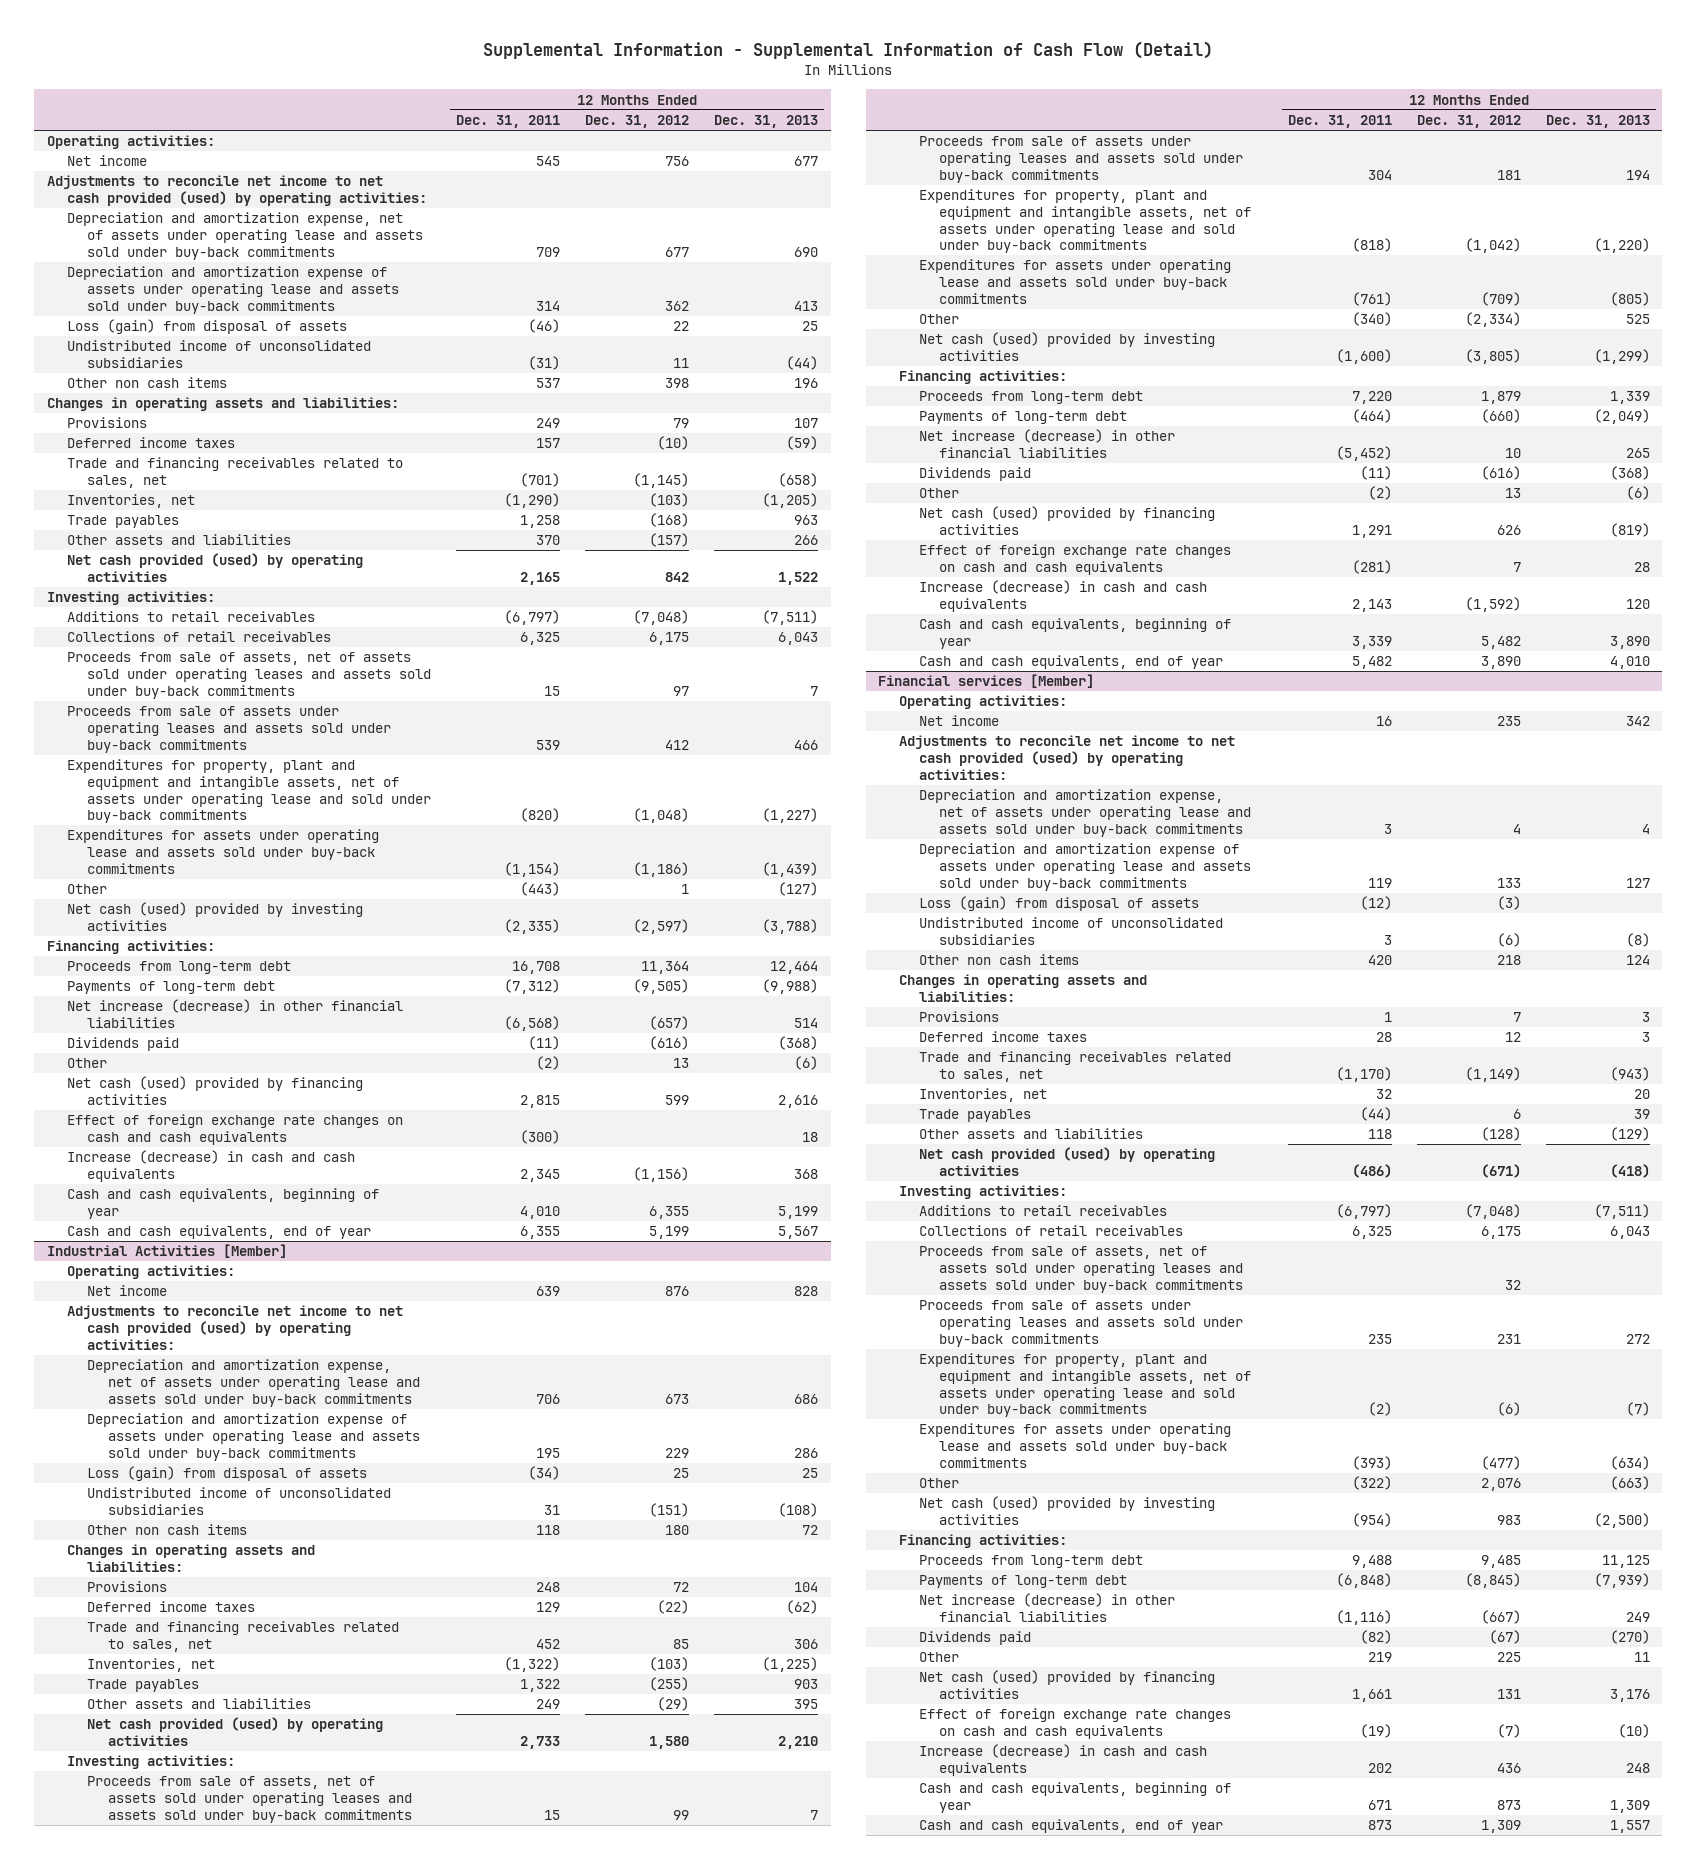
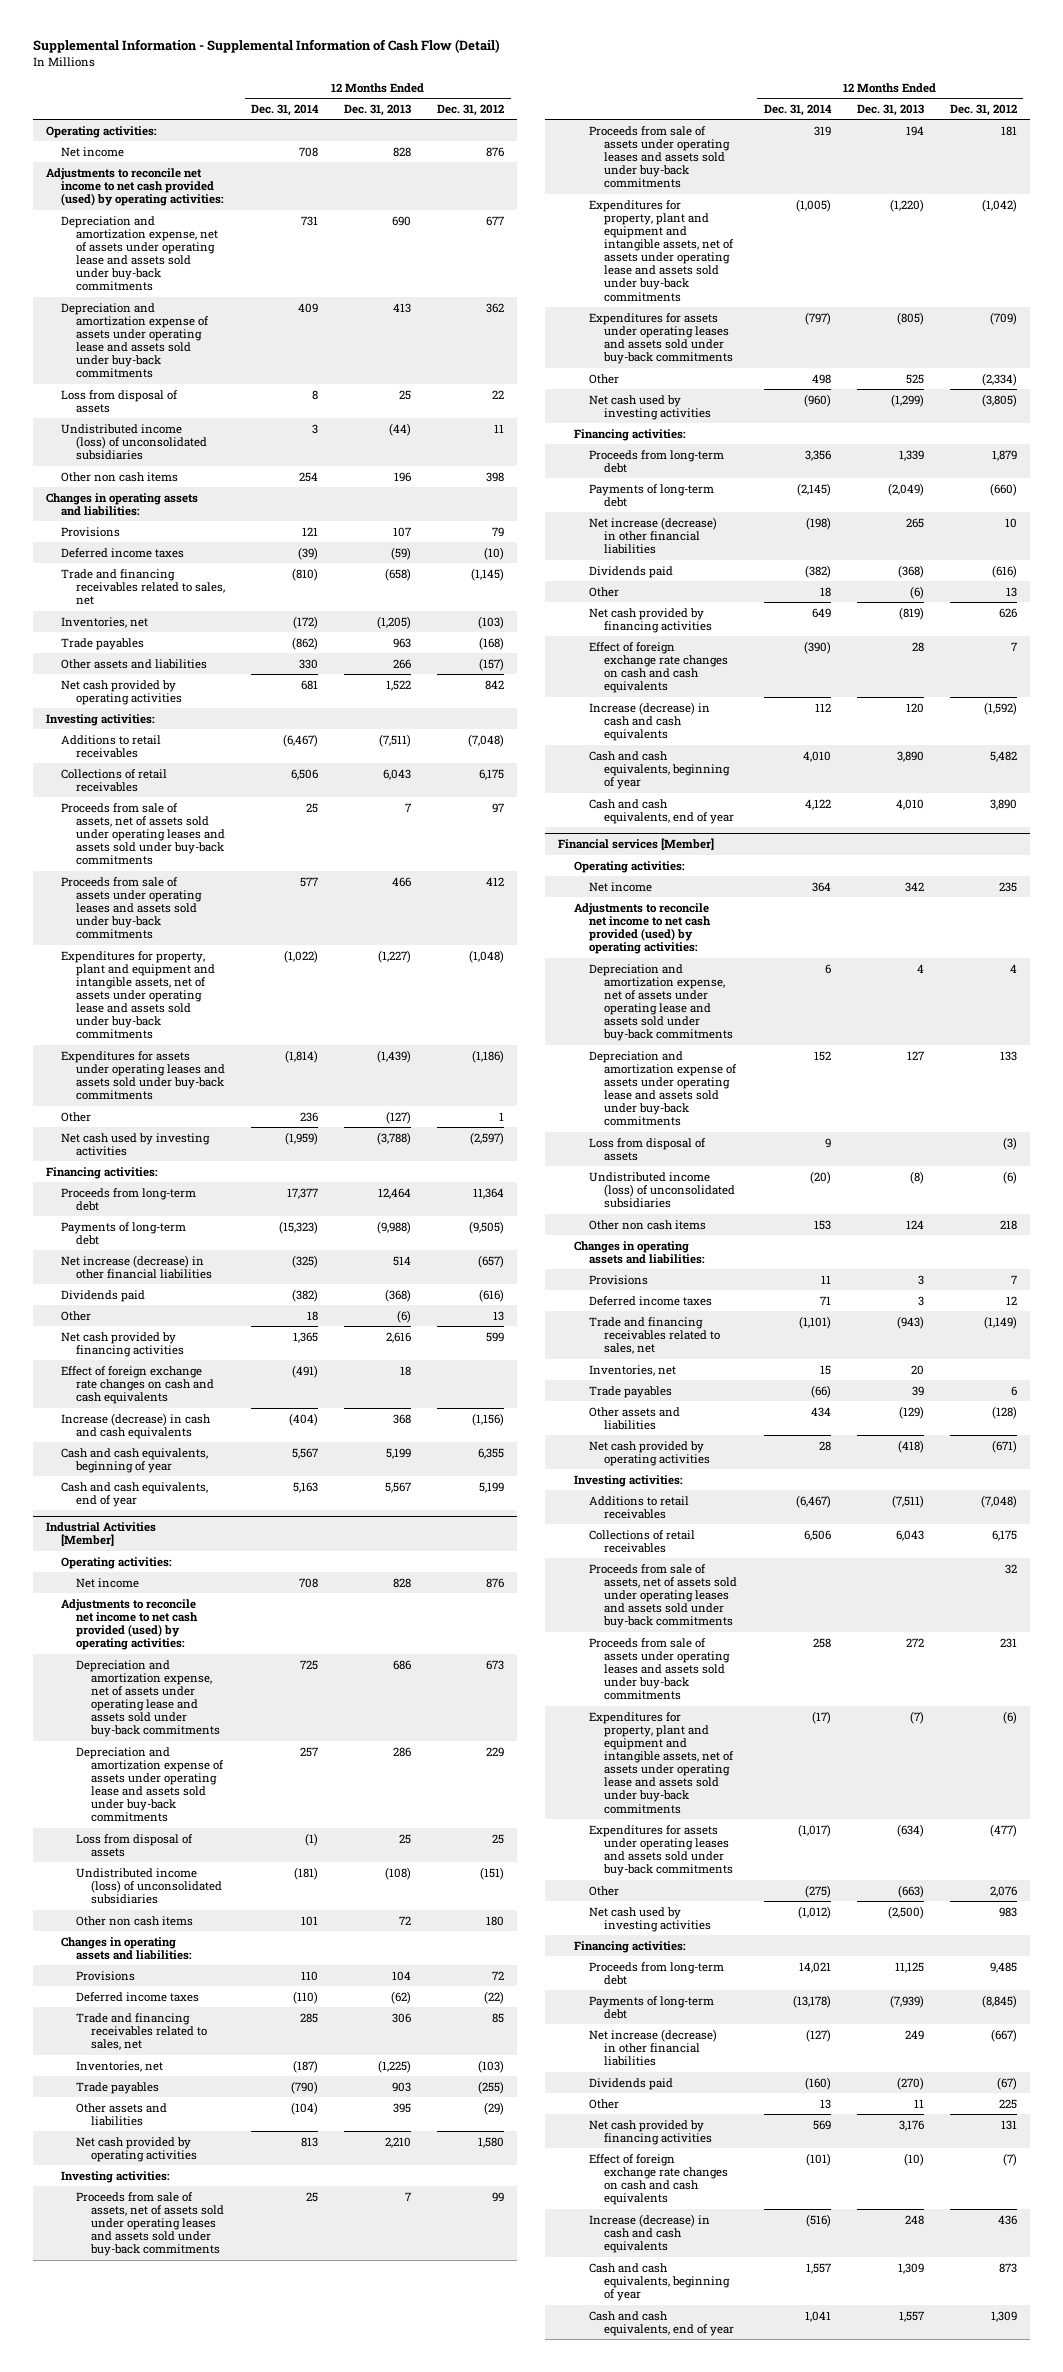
[456,115,561,129] Dec. 31, 2011 -> none
none -> [251,103,320,116] Dec. 31, 2014
[665,156,690,167] 756 -> [486,146,505,157] 876
[794,156,819,167] 677 -> [393,146,412,157] 828
[66,319,347,335] Loss (gain) from disposal of assets -> [61,389,179,413] Loss from disposal of assets
[66,340,371,369] Undistributed income of unconsolidated subsidiaries -> [61,423,208,460] Undistributed income (loss) of unconsolidated subsidiaries
[66,553,363,583] Net cash provided (used) by operating activities -> [61,679,183,705] Net cash provided by operating activities
[66,759,432,824] Expenditures for property, plant and equipment and intangible assets, net of assets under operating lease and sold under buy-back commitments -> [61,950,216,1040] Expenditures for property, plant and equipment and intangible assets, net of assets under operating lease and assets sold under buy-back commitments
[66,829,379,874] Expenditures for assets under operating lease and assets sold under buy-back commitments -> [61,1050,226,1101] Expenditures for assets under operating leases and assets sold under buy-back commitments
[66,902,363,932] Net cash (used) provided by investing activities -> [61,1132,211,1156] Net cash used by investing activities
[66,1076,363,1106] Net cash (used) provided by financing activities -> [61,1331,185,1357] Net cash provided by financing activities
[87,1466,368,1482] Loss (gain) from disposal of assets -> [76,1833,194,1857] Loss from disposal of assets
[87,1487,392,1516] Undistributed income of unconsolidated subsidiaries -> [76,1867,223,1904] Undistributed income (loss) of unconsolidated subsidiaries
[87,1717,384,1747] Net cash provided (used) by operating activities -> [76,2136,198,2162] Net cash provided by operating activities
[919,189,1252,254] Expenditures for property, plant and equipment and intangible assets, net of assets under operating lease and sold under buy-back commitments -> [588,199,734,302] Expenditures for property, plant and equipment and intangible assets, net of assets under operating lease and assets sold under buy-back commitments
[919,259,1232,304] Expenditures for assets under operating lease and assets sold under buy-back commitments -> [588,312,733,365] Expenditures for assets under operating leases and assets sold under buy-back commitments
[919,332,1216,362] Net cash (used) provided by investing activities -> [588,394,711,420] Net cash used by investing activities
[919,506,1216,536] Net cash (used) provided by financing activities -> [588,607,712,633] Net cash provided by financing activities
[919,896,1200,912] Loss (gain) from disposal of assets -> [588,1137,706,1161] Loss from disposal of assets
[919,917,1224,946] Undistributed income of unconsolidated subsidiaries -> [588,1171,735,1208] Undistributed income (loss) of unconsolidated subsidiaries
[919,1147,1216,1177] Net cash provided (used) by operating activities -> [588,1440,710,1466] Net cash provided by operating activities
[919,1353,1252,1418] Expenditures for property, plant and equipment and intangible assets, net of assets under operating lease and sold under buy-back commitments -> [588,1711,734,1814] Expenditures for property, plant and equipment and intangible assets, net of assets under operating lease and assets sold under buy-back commitments
[919,1423,1232,1468] Expenditures for assets under operating lease and assets sold under buy-back commitments -> [588,1824,733,1877] Expenditures for assets under operating leases and assets sold under buy-back commitments
[919,1496,1216,1526] Net cash (used) provided by investing activities -> [588,1906,711,1932] Net cash used by investing activities
[919,1670,1216,1700] Net cash (used) provided by financing activities -> [588,2119,712,2145] Net cash provided by financing activities

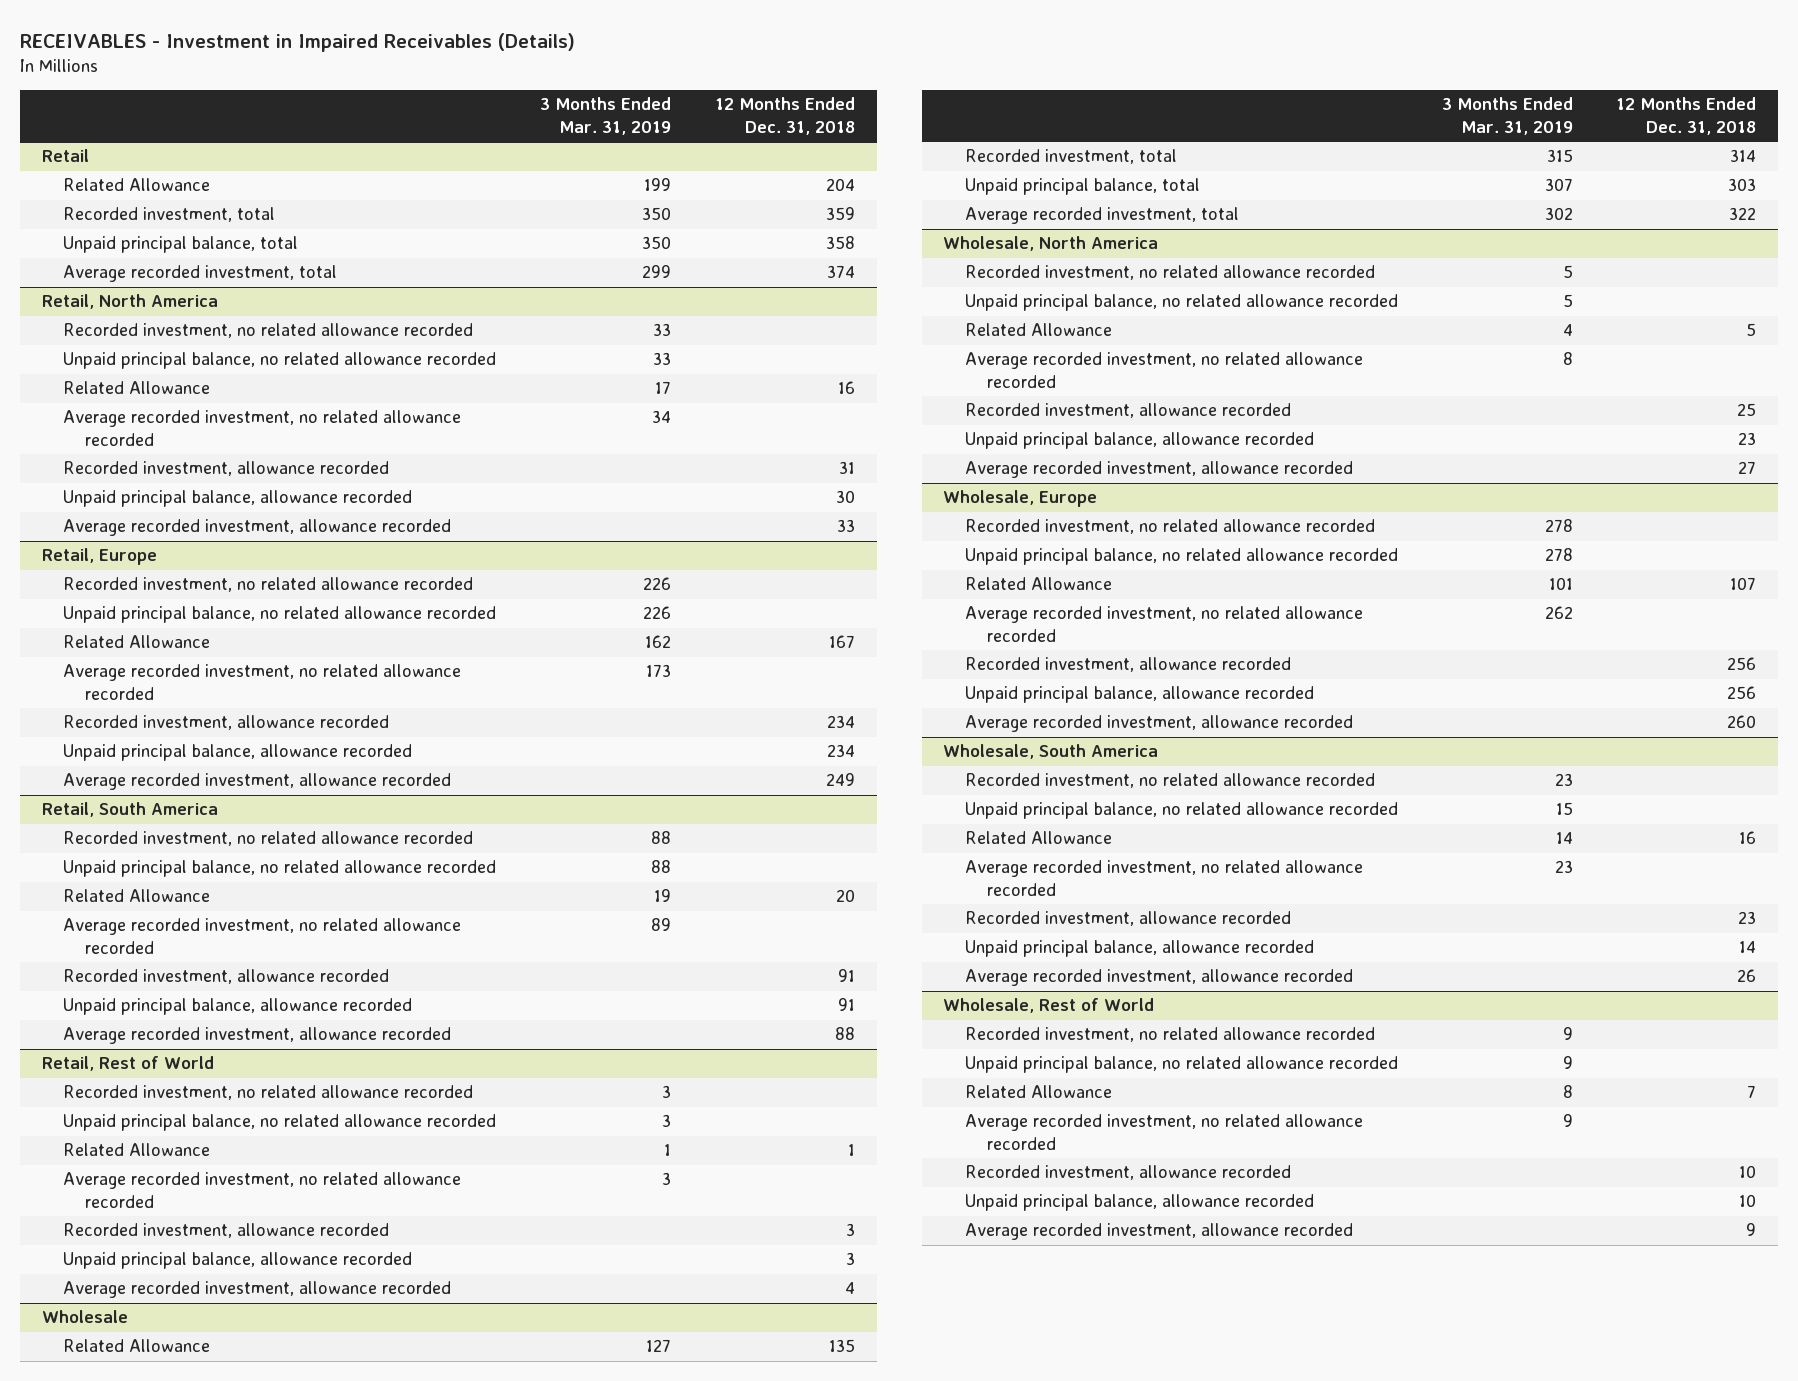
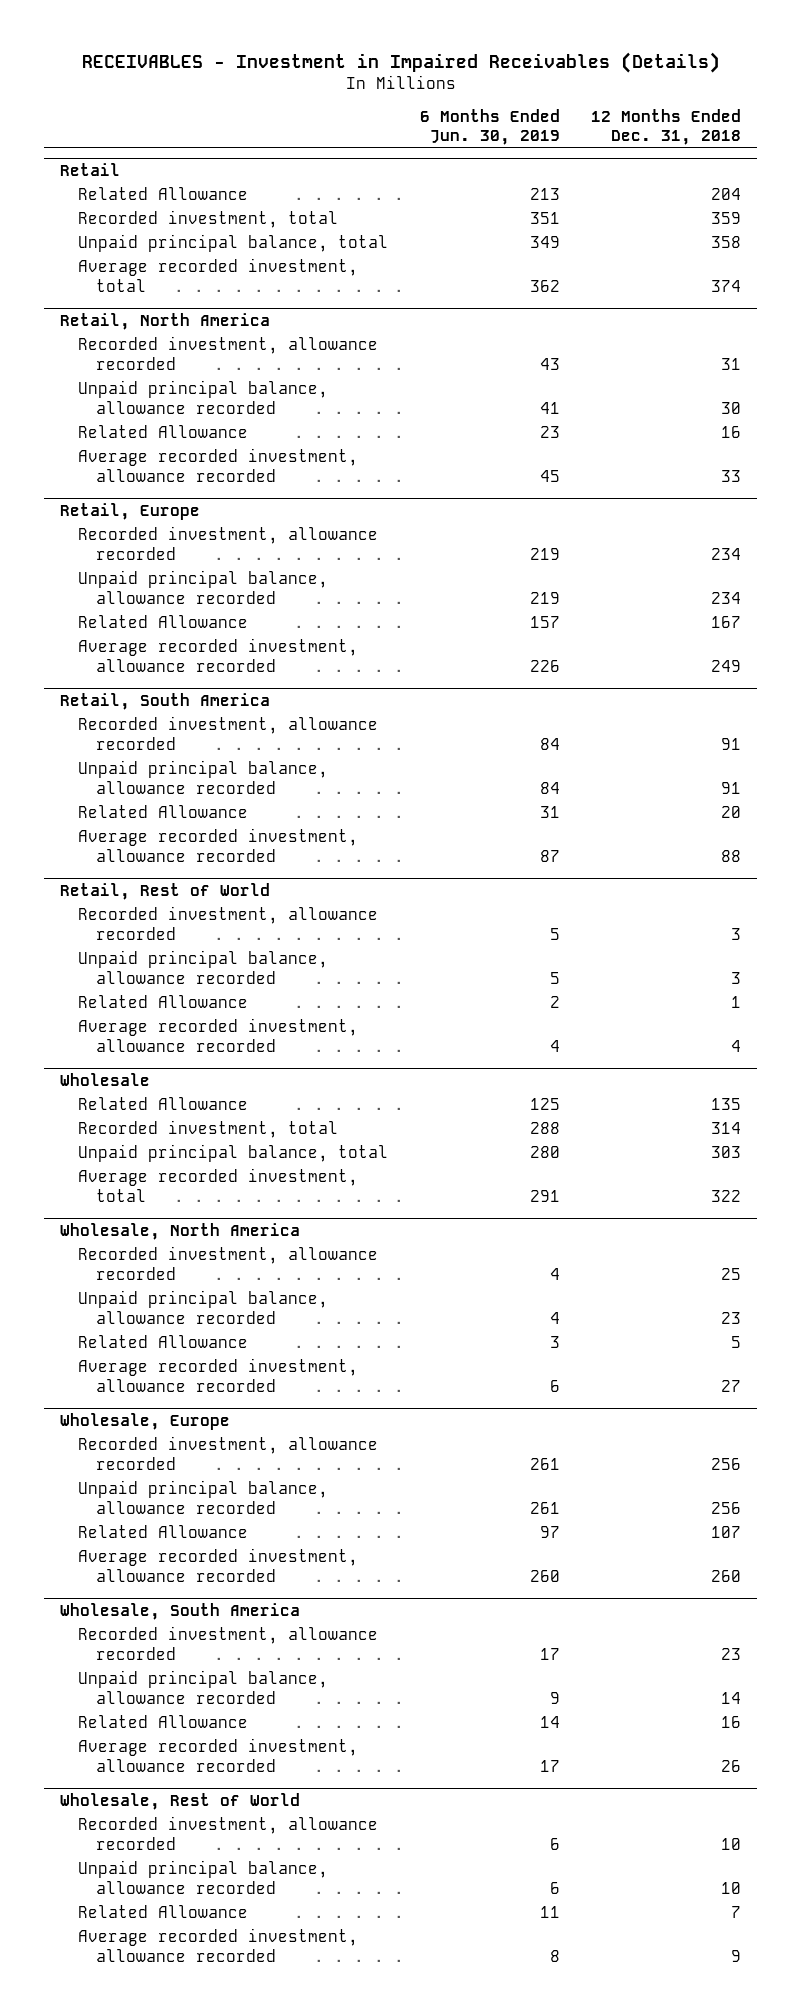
[540,97,672,135] 3 Months Ended Mar. 31, 2019 -> none
none -> [419,108,560,146] 6 Months Ended Jun. 30, 2019
[63,323,474,339] Recorded investment, no related allowance recorded -> none
[63,352,497,370] Unpaid principal balance, no related allowance recorded -> none
[63,410,462,447] Average recorded investment, no related allowance recorded -> none
[63,381,211,395] Related Allowance -> [78,425,249,439] Related Allowance
[63,577,474,593] Recorded investment, no related allowance recorded -> none
[63,606,497,624] Unpaid principal balance, no related allowance recorded -> none
[63,664,462,701] Average recorded investment, no related allowance recorded -> none
[63,635,211,649] Related Allowance -> [78,615,249,629] Related Allowance
[63,831,474,847] Recorded investment, no related allowance recorded -> none
[63,860,497,878] Unpaid principal balance, no related allowance recorded -> none
[63,918,462,955] Average recorded investment, no related allowance recorded -> none
[63,889,211,903] Related Allowance -> [78,805,249,819] Related Allowance
[63,1085,474,1101] Recorded investment, no related allowance recorded -> none
[63,1114,497,1132] Unpaid principal balance, no related allowance recorded -> none
[63,1172,462,1209] Average recorded investment, no related allowance recorded -> none
[63,1143,211,1157] Related Allowance -> [78,995,249,1009] Related Allowance
[964,265,1375,281] Recorded investment, no related allowance recorded -> none
[964,294,1398,312] Unpaid principal balance, no related allowance recorded -> none
[964,352,1363,389] Average recorded investment, no related allowance recorded -> none
[964,323,1112,337] Related Allowance -> [78,1335,249,1349] Related Allowance
[964,519,1375,535] Recorded investment, no related allowance recorded -> none
[964,548,1398,566] Unpaid principal balance, no related allowance recorded -> none
[964,606,1363,643] Average recorded investment, no related allowance recorded -> none
[964,577,1112,591] Related Allowance -> [78,1525,249,1539] Related Allowance
[964,773,1375,789] Recorded investment, no related allowance recorded -> none
[964,802,1398,820] Unpaid principal balance, no related allowance recorded -> none
[964,860,1363,897] Average recorded investment, no related allowance recorded -> none
[964,831,1112,845] Related Allowance -> [78,1715,249,1729] Related Allowance
[964,1027,1375,1043] Recorded investment, no related allowance recorded -> none
[964,1056,1398,1074] Unpaid principal balance, no related allowance recorded -> none
[964,1114,1363,1151] Average recorded investment, no related allowance recorded -> none
[964,1085,1112,1099] Related Allowance -> [78,1905,249,1919] Related Allowance

